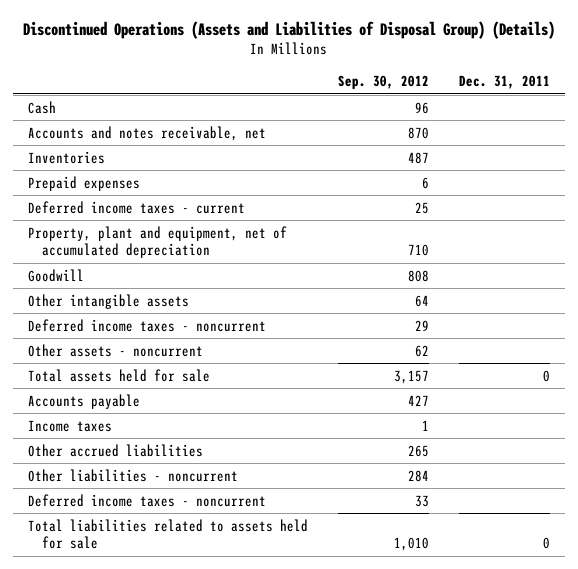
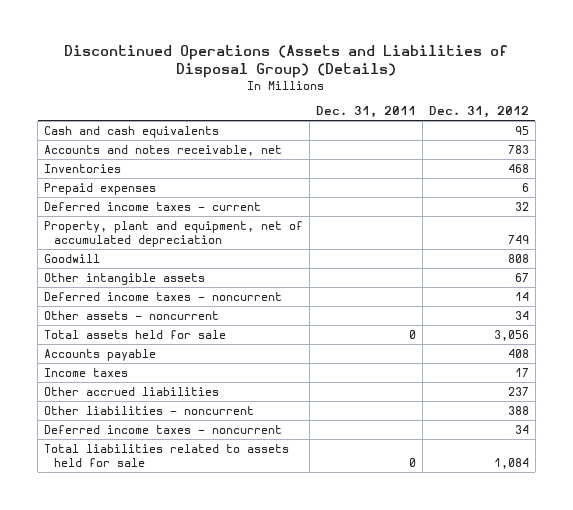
[338,75,430,90] Sep. 30, 2012 -> none
none -> [428,106,529,119] Dec. 31, 2012
[27,100,56,114] Cash -> [44,125,220,138] Cash and cash equivalents

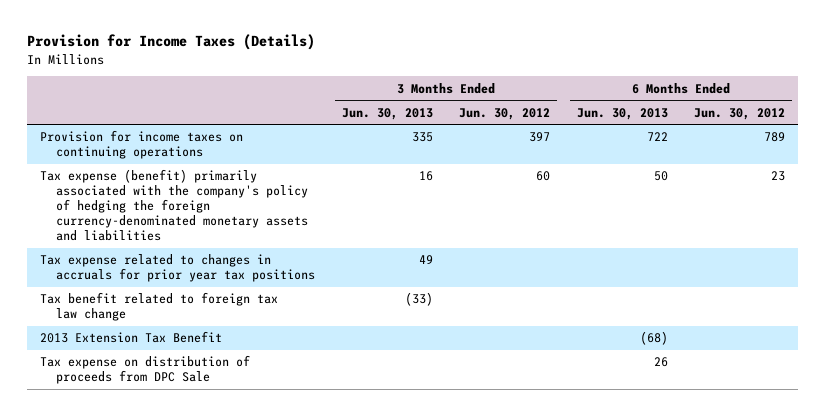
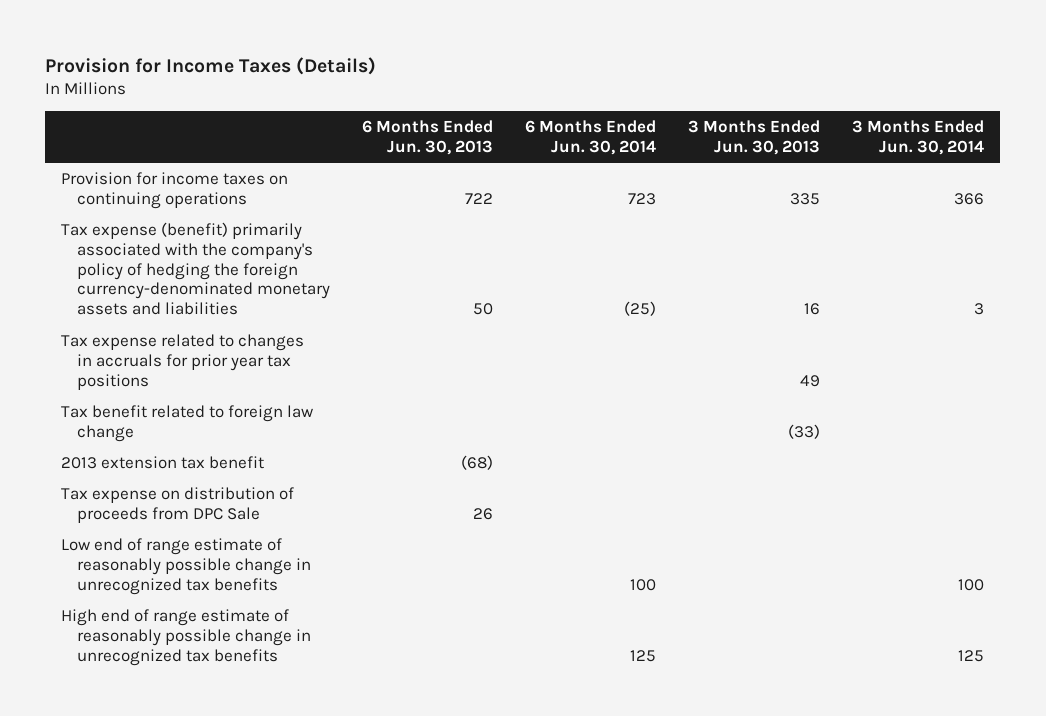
[459,107,551,120] Jun. 30, 2012 -> none
[694,107,786,120] Jun. 30, 2012 -> none
none -> [524,120,656,156] 6 Months Ended Jun. 30, 2014
none -> [852,120,985,156] 3 Months Ended Jun. 30, 2014
[39,292,278,322] Tax benefit related to foreign tax law change -> [61,404,314,442] Tax benefit related to foreign law change
[39,331,222,344] 2013 Extension Tax Benefit -> [61,455,265,469] 2013 extension tax benefit
none -> [61,537,311,595] Low end of range estimate of reasonably possible change in unrecognized tax benefits
none -> [61,608,311,666] High end of range estimate of reasonably possible change in unrecognized tax benefits

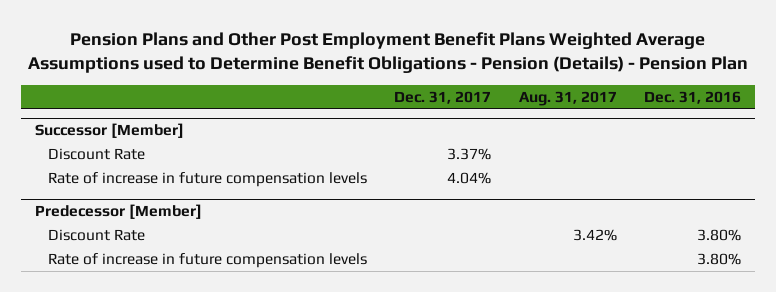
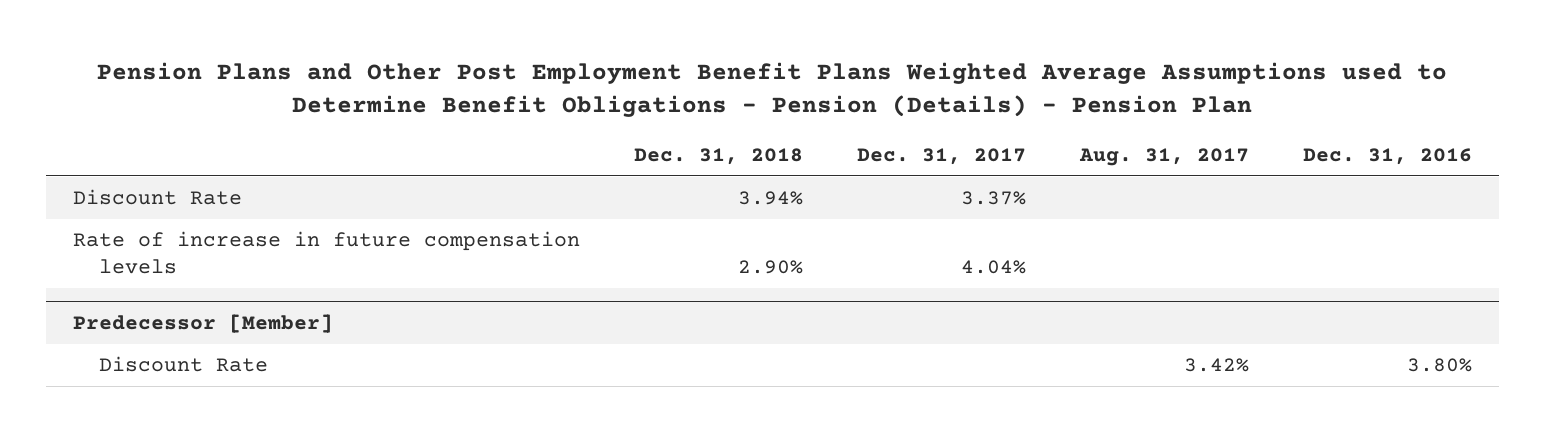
none -> [633,147,803,165] Dec. 31, 2018
[34,122,184,138] Successor [Member] -> none
[47,252,367,268] Rate of increase in future compensation levels -> none

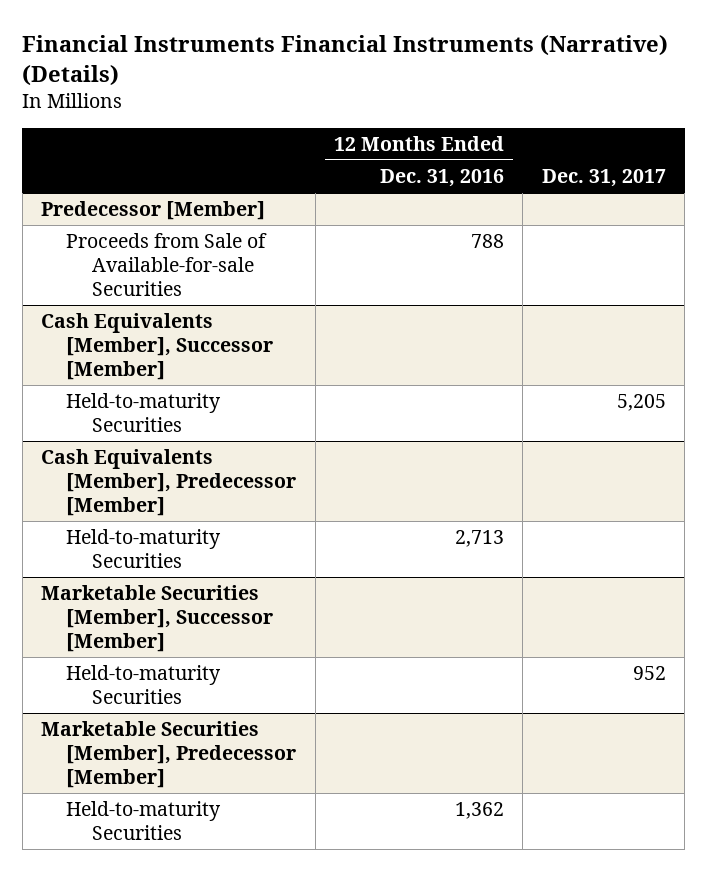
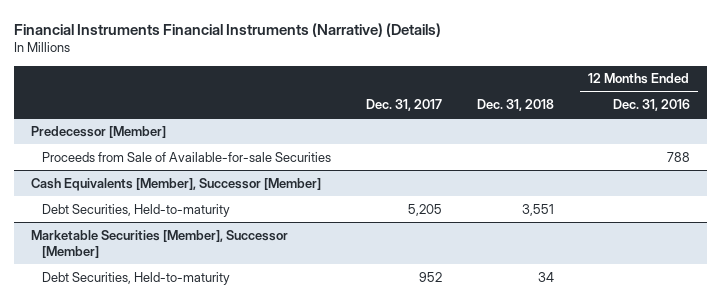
none -> [476,99,554,112] Dec. 31, 2018
[41,449,297,516] Cash Equivalents [Member], Predecessor [Member] -> none
[66,529,222,568] Held-to-maturity Securities -> none
[66,393,222,432] Held-to-maturity Securities -> [42,203,231,217] Debt Securities, Held-to-maturity
[41,721,297,788] Marketable Securities [Member], Predecessor [Member] -> none
[66,801,222,840] Held-to-maturity Securities -> none
[66,665,222,704] Held-to-maturity Securities -> [42,271,231,285] Debt Securities, Held-to-maturity

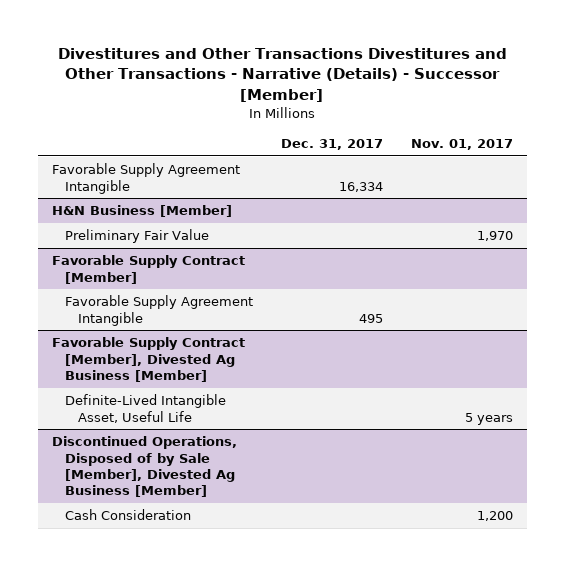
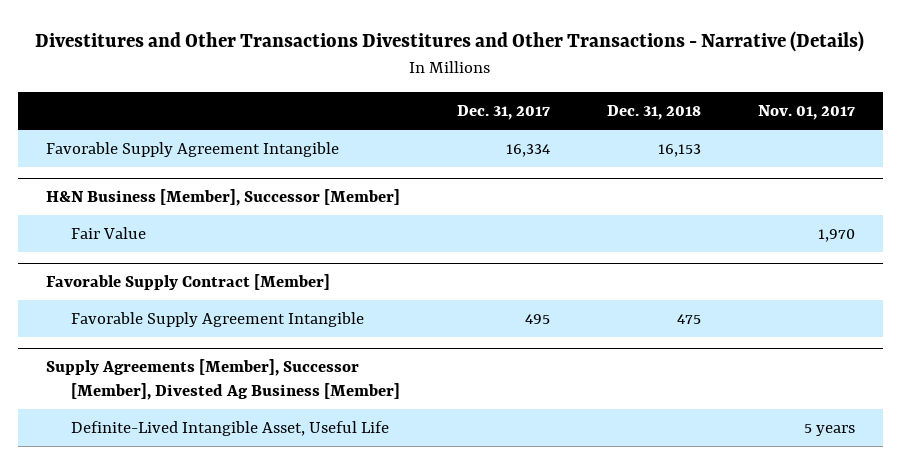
[58,47,508,102] Divestitures and Other Transactions Divestitures and Other Transactions - Narrative (Details) - Successor [Member] -> [35,31,865,53] Divestitures and Other Transactions Divestitures and Other Transactions - Narrative (Details)
none -> [606,105,701,121] Dec. 31, 2018
[52,205,233,218] H&N Business [Member] -> [46,189,401,207] H&N Business [Member], Successor [Member]
[65,229,210,244] Preliminary Fair Value -> [70,226,146,239] Fair Value
[52,337,246,383] Favorable Supply Contract [Member], Divested Ag Business [Member] -> [46,359,400,400] Supply Agreements [Member], Successor [Member], Divested Ag Business [Member]
[52,436,238,498] Discontinued Operations, Disposed of by Sale [Member], Divested Ag Business [Member] -> none
[65,509,192,521] Cash Consideration -> none

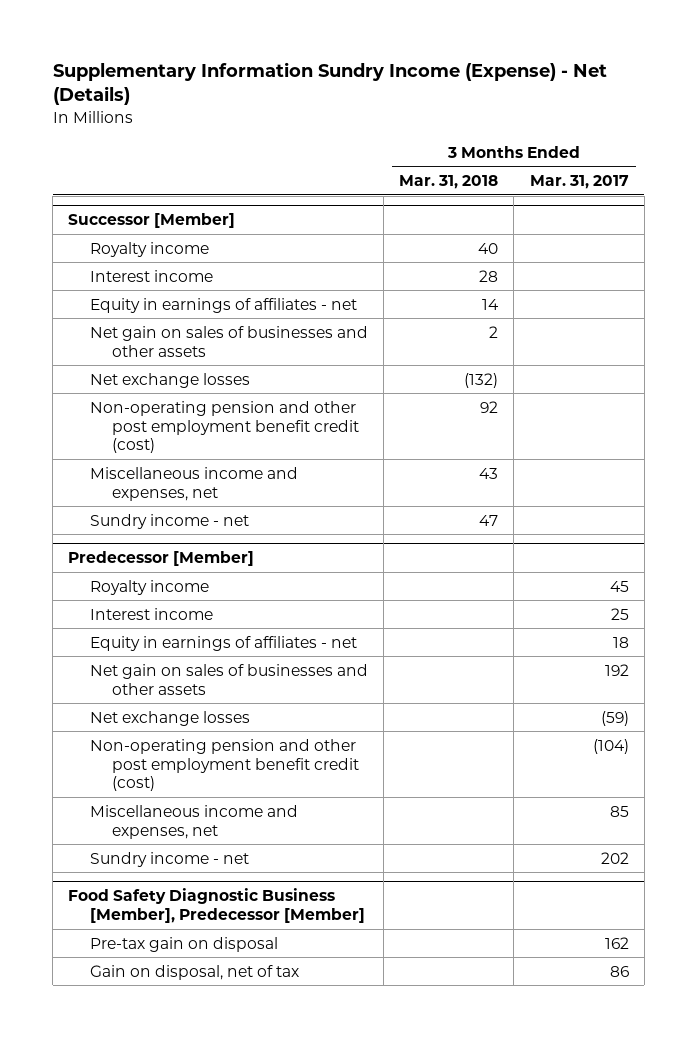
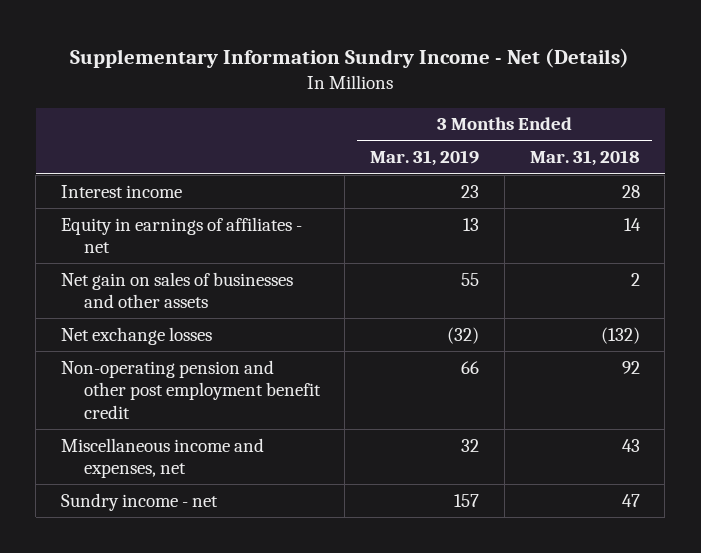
[52,62,607,106] Supplementary Information Sundry Income (Expense) - Net (Details) -> [70,48,630,69] Supplementary Information Sundry Income - Net (Details)
[529,175,629,190] Mar. 31, 2017 -> none
none -> [370,150,480,167] Mar. 31, 2019
[68,213,236,229] Successor [Member] -> none
[90,241,210,257] Royalty income -> none
[90,400,359,454] Non-operating pension and other post employment benefit credit (cost) -> [61,359,321,419] Non-operating pension and other post employment benefit credit
[68,551,255,567] Predecessor [Member] -> none
[90,579,210,595] Royalty income -> none
[90,607,214,620] Interest income -> none
[90,635,358,651] Equity in earnings of affiliates - net -> none
[90,663,369,695] Net gain on sales of businesses and other assets -> none
[90,710,251,726] Net exchange losses -> none
[90,738,359,792] Non-operating pension and other post employment benefit credit (cost) -> none
[90,804,299,839] Miscellaneous income and expenses, net -> none
[90,851,250,867] Sundry income - net -> none
[68,888,366,924] Food Safety Diagnostic Business [Member], Predecessor [Member] -> none
[90,936,279,952] Pre-tax gain on disposal -> none
[90,964,300,980] Gain on disposal, net of tax -> none

